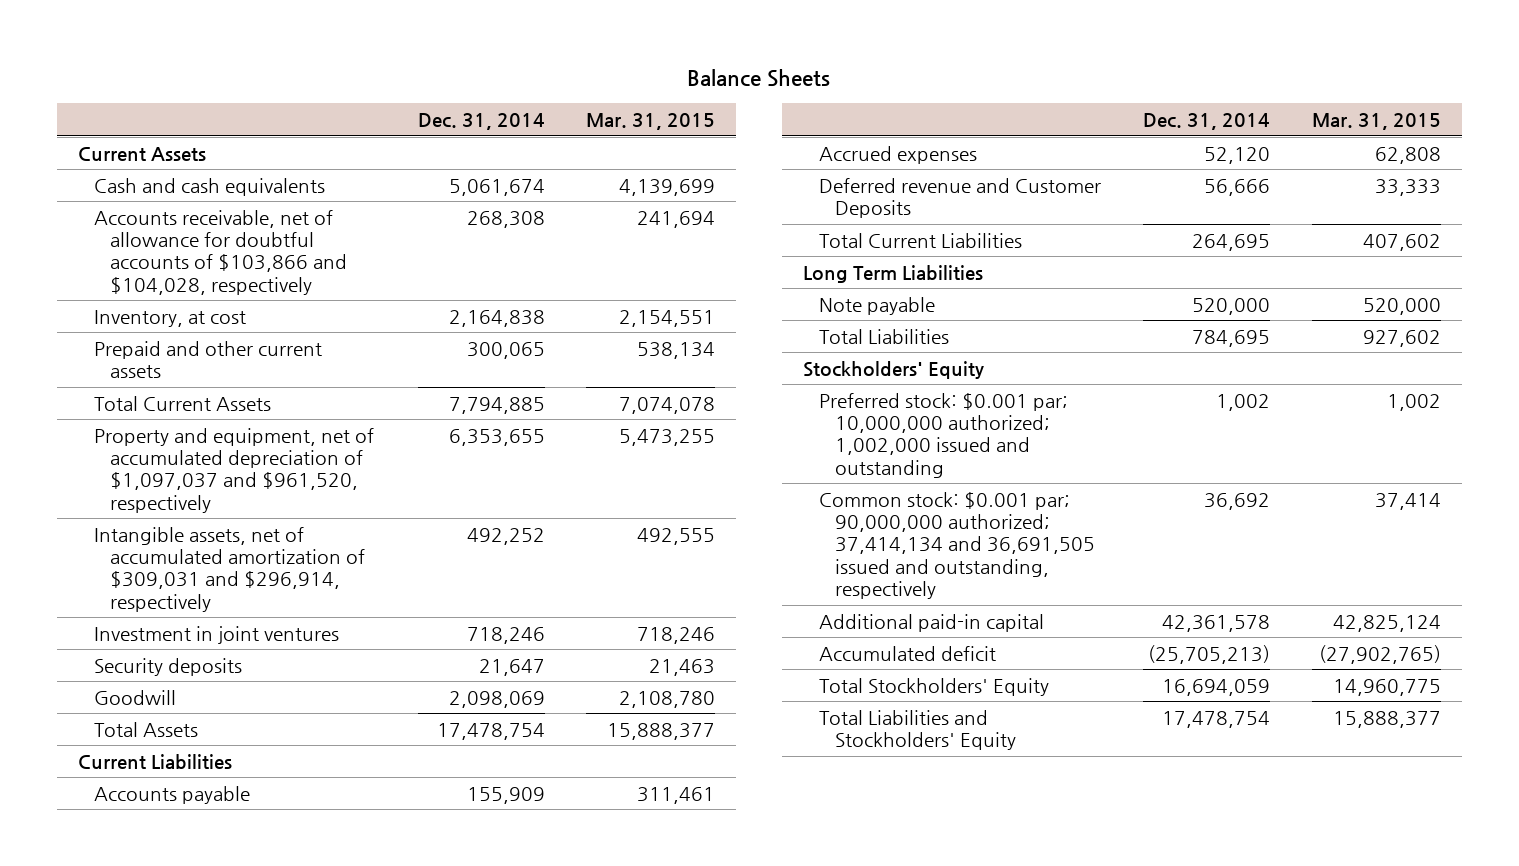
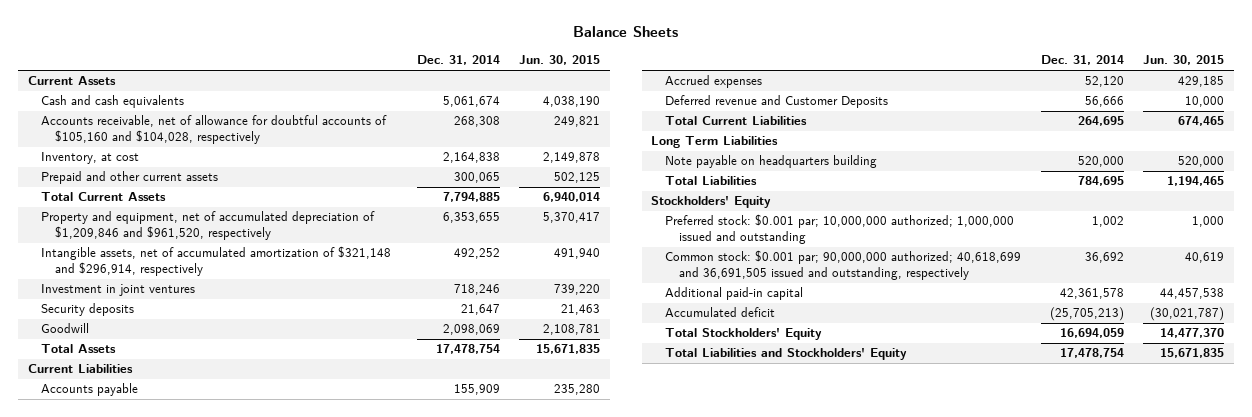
[586,113,716,131] Mar. 31, 2015 -> none
none -> [519,55,601,66] Jun. 30, 2015
[93,209,347,295] Accounts receivable, net of allowance for doubtful accounts of $103,866 and $104,028, respectively -> [41,115,388,144] Accounts receivable, net of allowance for doubtful accounts of $105,160 and $104,028, respectively
[93,427,374,513] Property and equipment, net of accumulated depreciation of $1,097,037 and $961,520, respectively -> [41,211,376,240] Property and equipment, net of accumulated depreciation of $1,209,846 and $961,520, respectively
[93,526,365,612] Intangible assets, net of accumulated amortization of $309,031 and $296,914, respectively -> [41,246,392,276] Intangible assets, net of accumulated amortization of $321,148 and $296,914, respectively
[819,296,936,315] Note payable -> [665,155,878,169] Note payable on headquarters building
[819,392,1069,478] Preferred stock: $0.001 par; 10,000,000 authorized; 1,002,000 issued and outstanding -> [665,214,1015,244] Preferred stock: $0.001 par; 10,000,000 authorized; 1,000,000 issued and outstanding
[819,491,1096,600] Common stock: $0.001 par; 90,000,000 authorized; 37,414,134 and 36,691,505 issued and outstanding, respectively -> [665,250,1022,280] Common stock: $0.001 par; 90,000,000 authorized; 40,618,699 and 36,691,505 issued and outstanding, respectively

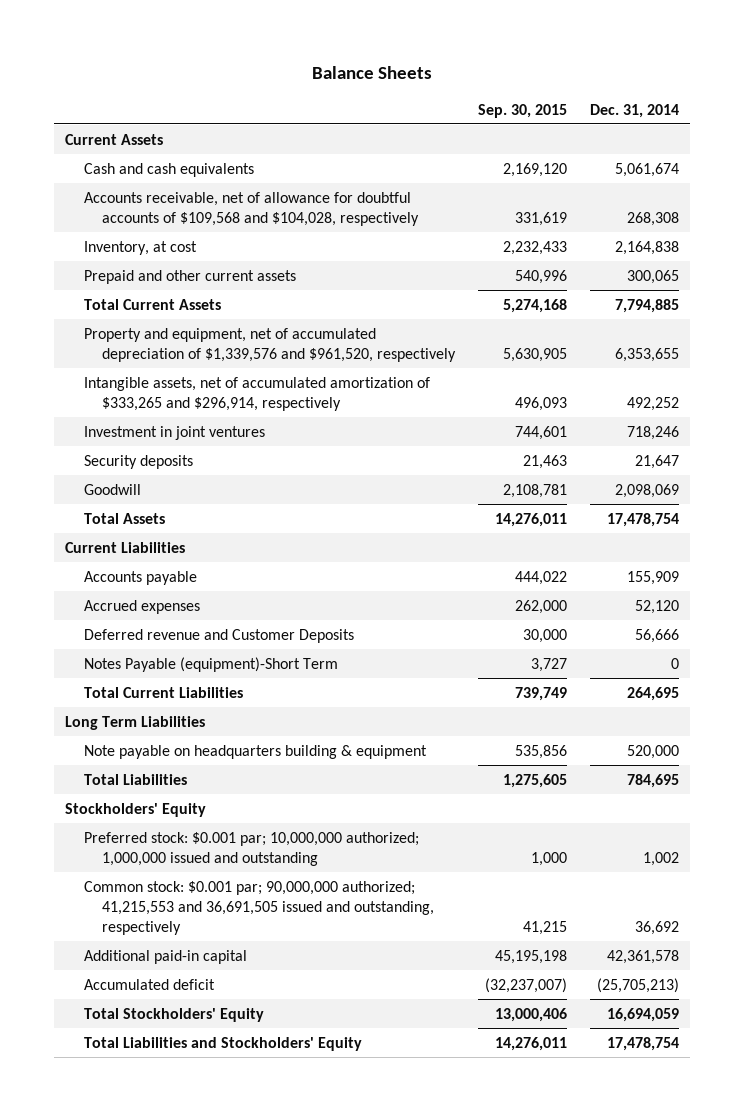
[519,55,601,66] Jun. 30, 2015 -> none
none -> [477,103,567,118] Sep. 30, 2015
[41,115,388,144] Accounts receivable, net of allowance for doubtful accounts of $105,160 and $104,028, respectively -> [83,191,420,226] Accounts receivable, net of allowance for doubtful accounts of $109,568 and $104,028, respectively
[41,211,376,240] Property and equipment, net of accumulated depreciation of $1,209,846 and $961,520, respectively -> [83,327,457,362] Property and equipment, net of accumulated depreciation of $1,339,576 and $961,520, respectively
[41,246,392,276] Intangible assets, net of accumulated amortization of $321,148 and $296,914, respectively -> [83,376,430,411] Intangible assets, net of accumulated amortization of $333,265 and $296,914, respectively
none -> [83,656,338,672] Notes Payable (equipment)-Short Term
[665,155,878,169] Note payable on headquarters building -> [83,744,427,759] Note payable on headquarters building & equipment
[665,250,1022,280] Common stock: $0.001 par; 90,000,000 authorized; 40,618,699 and 36,691,505 issued and outstanding, respectively -> [83,880,435,935] Common stock: $0.001 par; 90,000,000 authorized; 41,215,553 and 36,691,505 issued and outstanding, respectively

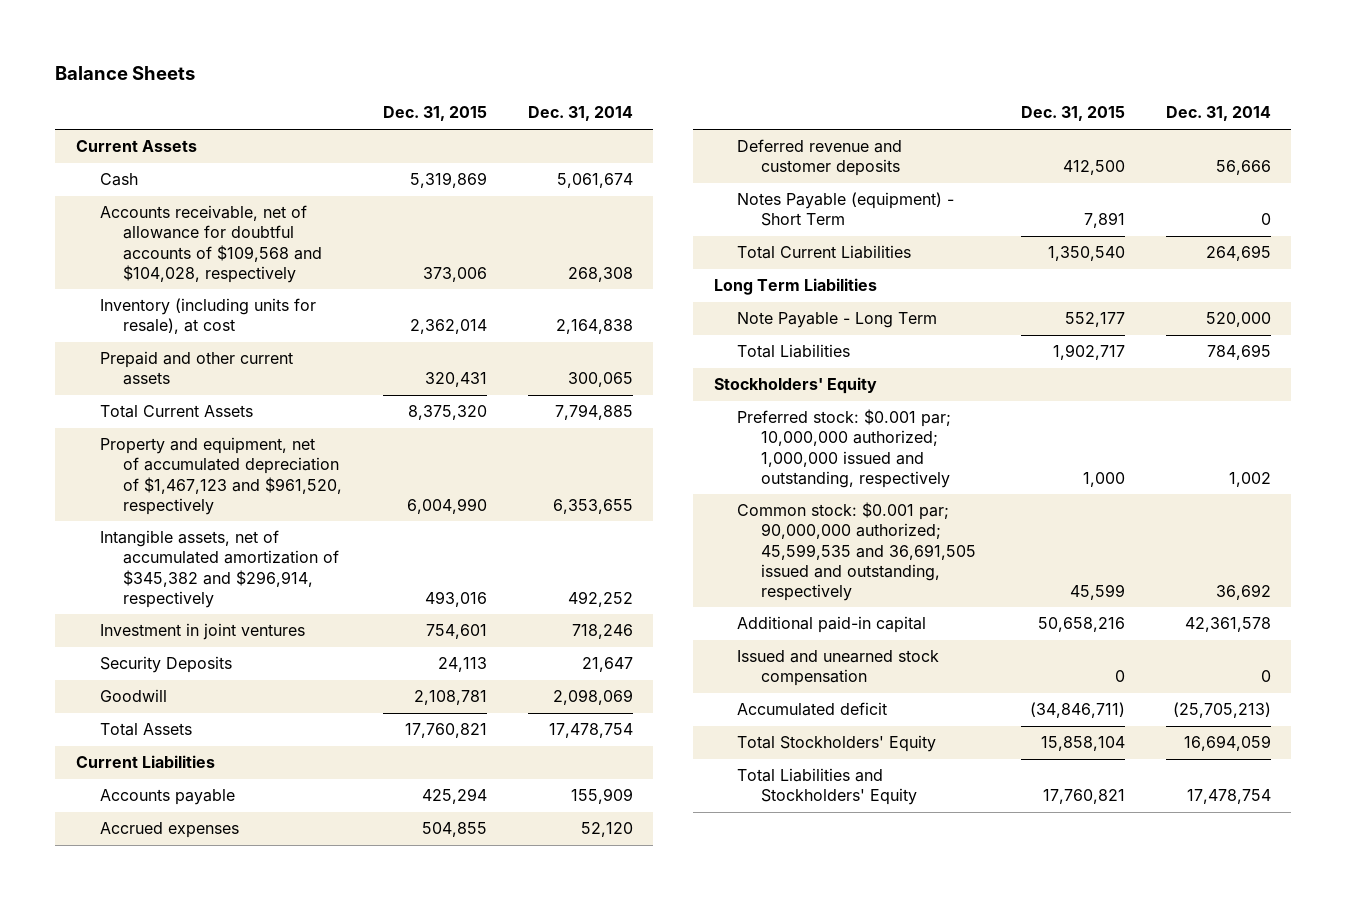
[477,103,567,118] Sep. 30, 2015 -> none
none -> [383,106,488,122] Dec. 31, 2015
[83,162,254,177] Cash and cash equivalents -> [99,173,138,187] Cash
[83,240,197,255] Inventory, at cost -> [99,298,316,335] Inventory (including units for resale), at cost
[83,327,457,362] Property and equipment, net of accumulated depreciation of $1,339,576 and $961,520, respectively -> [99,437,343,515] Property and equipment, net of accumulated depreciation of $1,467,123 and $961,520, respectively
[83,376,430,411] Intangible assets, net of accumulated amortization of $333,265 and $296,914, respectively -> [99,530,340,608] Intangible assets, net of accumulated amortization of $345,382 and $296,914, respectively
[83,454,193,469] Security deposits -> [99,656,232,674] Security Deposits
[83,628,354,643] Deferred revenue and Customer Deposits -> [737,139,903,177] Deferred revenue and customer deposits
[83,656,338,672] Notes Payable (equipment)-Short Term -> [737,192,955,227] Notes Payable (equipment) - Short Term
[83,744,427,759] Note payable on headquarters building & equipment -> [737,312,938,329] Note Payable - Long Term
[83,831,419,866] Preferred stock: $0.001 par; 10,000,000 authorized; 1,000,000 issued and outstanding -> [737,409,952,488] Preferred stock: $0.001 par; 10,000,000 authorized; 1,000,000 issued and outstanding, respectively
[83,880,435,935] Common stock: $0.001 par; 90,000,000 authorized; 41,215,553 and 36,691,505 issued and outstanding, respectively -> [737,502,977,601] Common stock: $0.001 par; 90,000,000 authorized; 45,599,535 and 36,691,505 issued and outstanding, respectively
none -> [737,650,940,687] Issued and unearned stock compensation

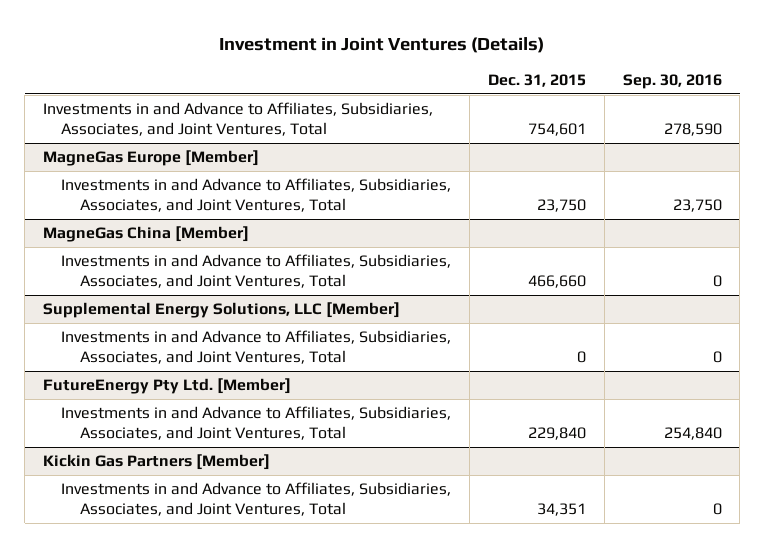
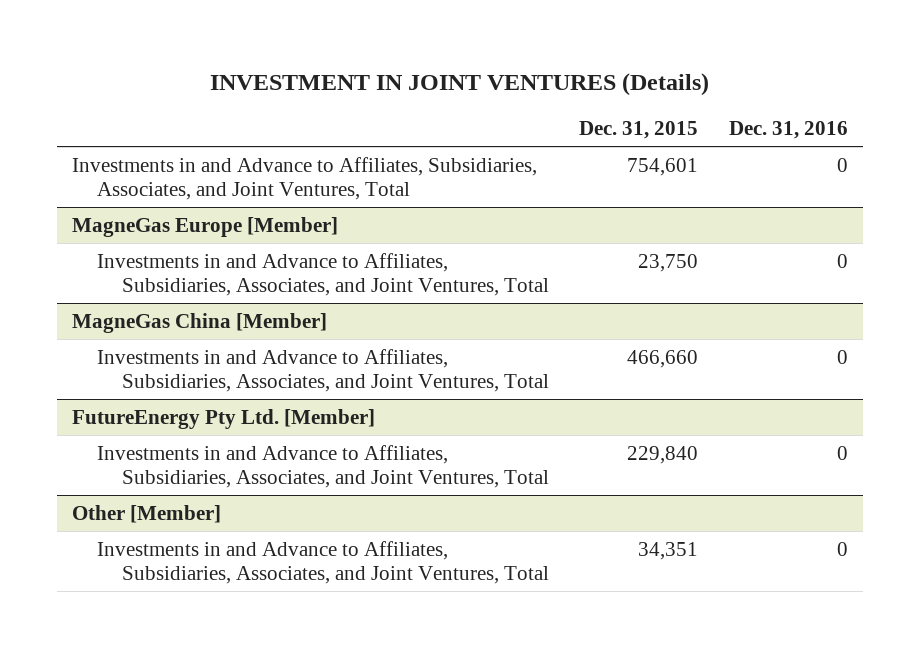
[219,36,545,53] Investment in Joint Ventures (Details) -> [210,72,710,96] INVESTMENT IN JOINT VENTURES (Details)
[622,74,722,90] Sep. 30, 2016 -> none
none -> [729,121,849,140] Dec. 31, 2016
[43,302,401,319] Supplemental Energy Solutions, LLC [Member] -> none
[61,330,452,365] Investments in and Advance to Affiliates, Subsidiaries, Associates, and Joint Ventures, Total -> none
[43,454,271,471] Kickin Gas Partners [Member] -> none
none -> [72,504,222,523] Other [Member]

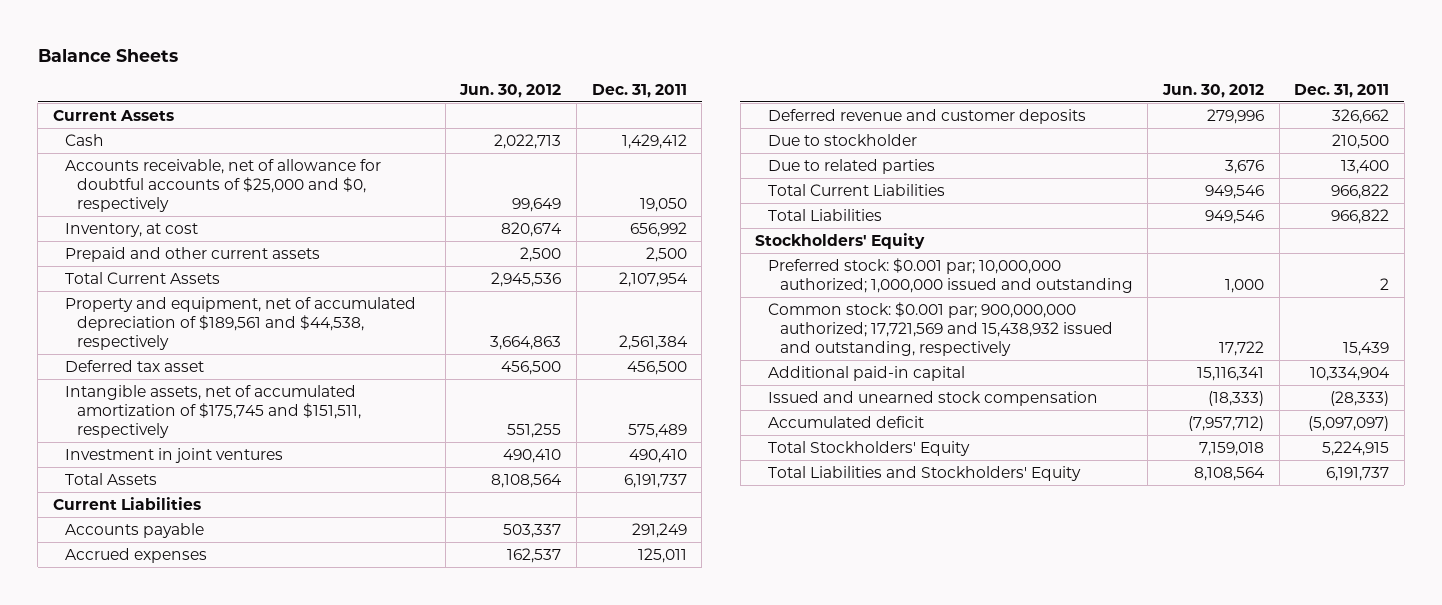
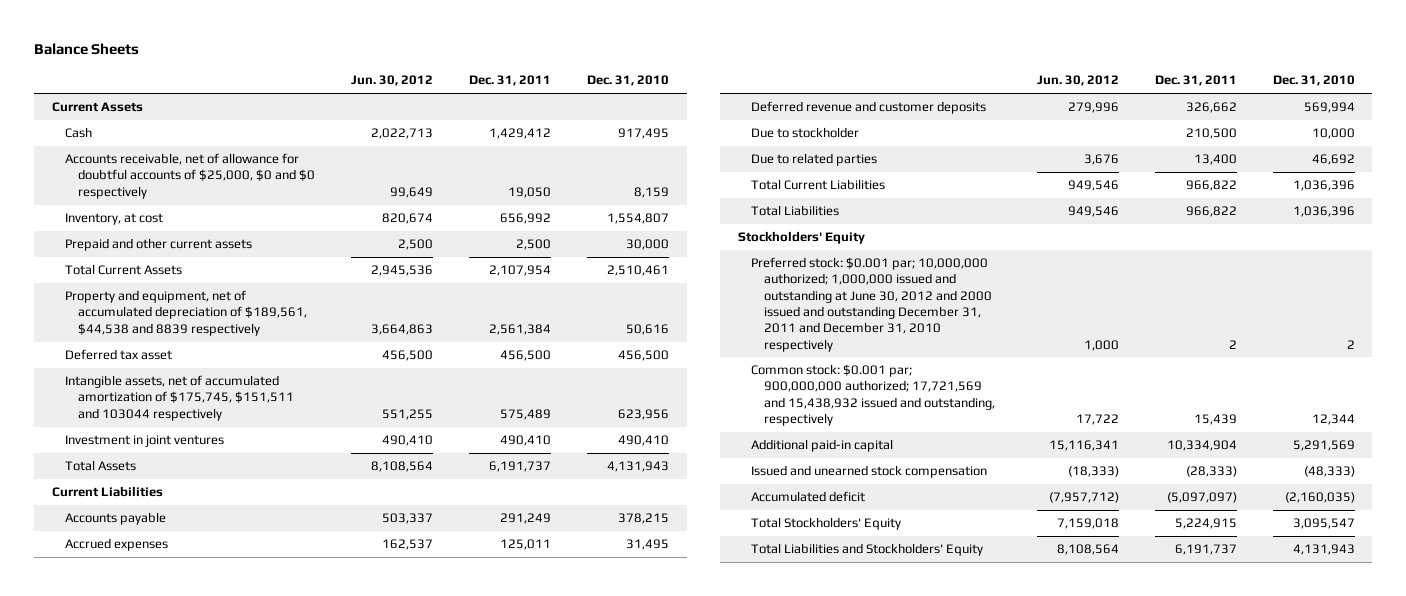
none -> [586,75,669,87] Dec. 31, 2010
[65,158,382,213] Accounts receivable, net of allowance for doubtful accounts of $25,000 and $0, respectively -> [64,153,315,199] Accounts receivable, net of allowance for doubtful accounts of $25,000, $0 and $0 respectively
[65,296,417,351] Property and equipment, net of accumulated depreciation of $189,561 and $44,538, respectively -> [64,290,307,336] Property and equipment, net of accumulated depreciation of $189,561, $44,538 and 8839 respectively
[65,384,362,439] Intangible assets, net of accumulated amortization of $175,745 and $151,511, respectively -> [64,375,294,421] Intangible assets, net of accumulated amortization of $175,745, $151,511 and 103044 respectively
[767,257,1133,294] Preferred stock: $0.001 par; 10,000,000 authorized; 1,000,000 issued and outstanding -> [750,257,992,352] Preferred stock: $0.001 par; 10,000,000 authorized; 1,000,000 issued and outstanding at June 30, 2012 and 2000 issued and outstanding December 31, 2011 and December 31, 2010 respectively

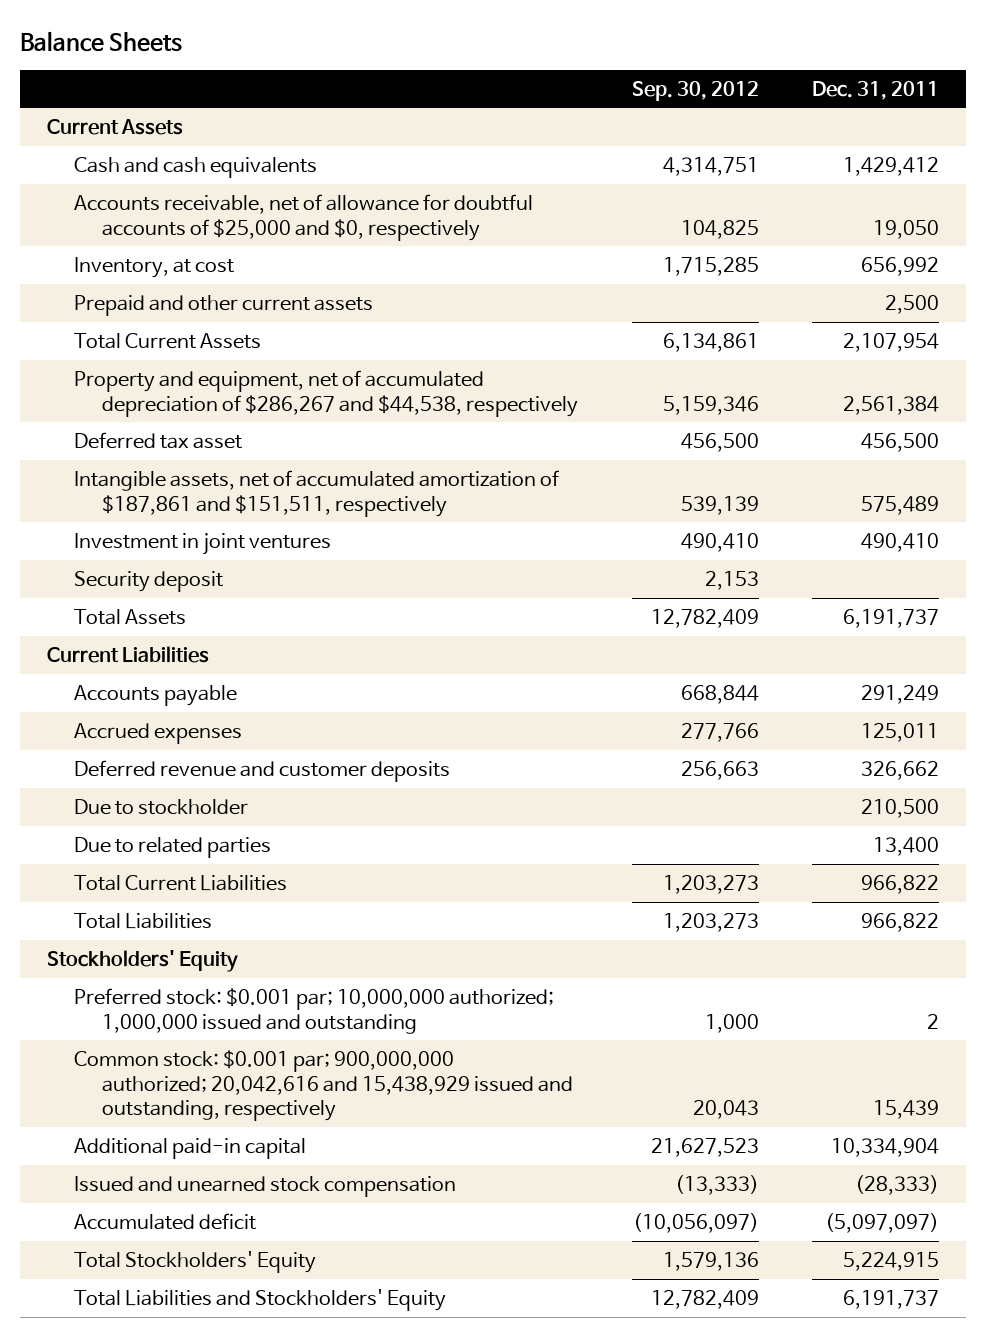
[350,75,433,87] Jun. 30, 2012 -> none
[586,75,669,87] Dec. 31, 2010 -> none
none -> [631,80,759,101] Sep. 30, 2012
[64,127,92,139] Cash -> [74,156,318,178] Cash and cash equivalents
[64,153,315,199] Accounts receivable, net of allowance for doubtful accounts of $25,000, $0 and $0 respectively -> [74,193,534,241] Accounts receivable, net of allowance for doubtful accounts of $25,000 and $0, respectively
[64,290,307,336] Property and equipment, net of accumulated depreciation of $189,561, $44,538 and 8839 respectively -> [74,369,579,417] Property and equipment, net of accumulated depreciation of $286,267 and $44,538, respectively
[64,375,294,421] Intangible assets, net of accumulated amortization of $175,745, $151,511 and 103044 respectively -> [74,469,560,517] Intangible assets, net of accumulated amortization of $187,861 and $151,511, respectively
none -> [74,570,224,592] Security deposit
[750,257,992,352] Preferred stock: $0.001 par; 10,000,000 authorized; 1,000,000 issued and outstanding at June 30, 2012 and 2000 issued and outstanding December 31, 2011 and December 31, 2010 respectively -> [74,987,555,1034] Preferred stock: $0.001 par; 10,000,000 authorized; 1,000,000 issued and outstanding
[750,364,995,427] Common stock: $0.001 par; 900,000,000 authorized; 17,721,569 and 15,438,932 issued and outstanding, respectively -> [74,1049,574,1122] Common stock: $0.001 par; 900,000,000 authorized; 20,042,616 and 15,438,929 issued and outstanding, respectively

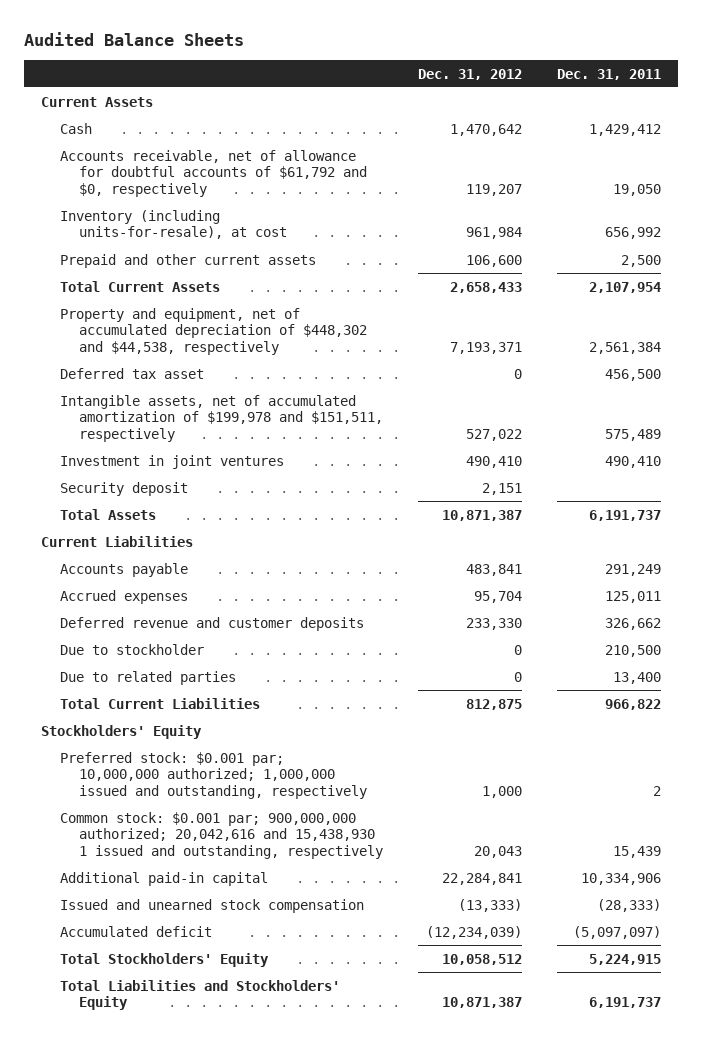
[20,31,183,53] Balance Sheets -> [23,31,244,46] Audited Balance Sheets
[631,80,759,101] Sep. 30, 2012 -> none
none -> [417,68,522,80] Dec. 31, 2012
[74,156,318,178] Cash and cash equivalents -> [60,122,93,134] Cash
[74,193,534,241] Accounts receivable, net of allowance for doubtful accounts of $25,000 and $0, respectively -> [60,149,368,197] Accounts receivable, net of allowance for doubtful accounts of $61,792 and $0, respectively
[74,256,235,278] Inventory, at cost -> [60,209,288,240] Inventory (including units-for-resale), at cost
[74,369,579,417] Property and equipment, net of accumulated depreciation of $286,267 and $44,538, respectively -> [60,307,368,355] Property and equipment, net of accumulated depreciation of $448,302 and $44,538, respectively
[74,469,560,517] Intangible assets, net of accumulated amortization of $187,861 and $151,511, respectively -> [60,394,384,442] Intangible assets, net of accumulated amortization of $199,978 and $151,511, respectively
[74,912,213,929] Total Liabilities -> none
[74,987,555,1034] Preferred stock: $0.001 par; 10,000,000 authorized; 1,000,000 issued and outstanding -> [60,751,368,799] Preferred stock: $0.001 par; 10,000,000 authorized; 1,000,000 issued and outstanding, respectively
[74,1049,574,1122] Common stock: $0.001 par; 900,000,000 authorized; 20,042,616 and 15,438,929 issued and outstanding, respectively -> [60,811,384,859] Common stock: $0.001 par; 900,000,000 authorized; 20,042,616 and 15,438,930 1 issued and outstanding, respectively
[830,1137,939,1157] 10,334,904 -> [580,872,661,885] 10,334,906

